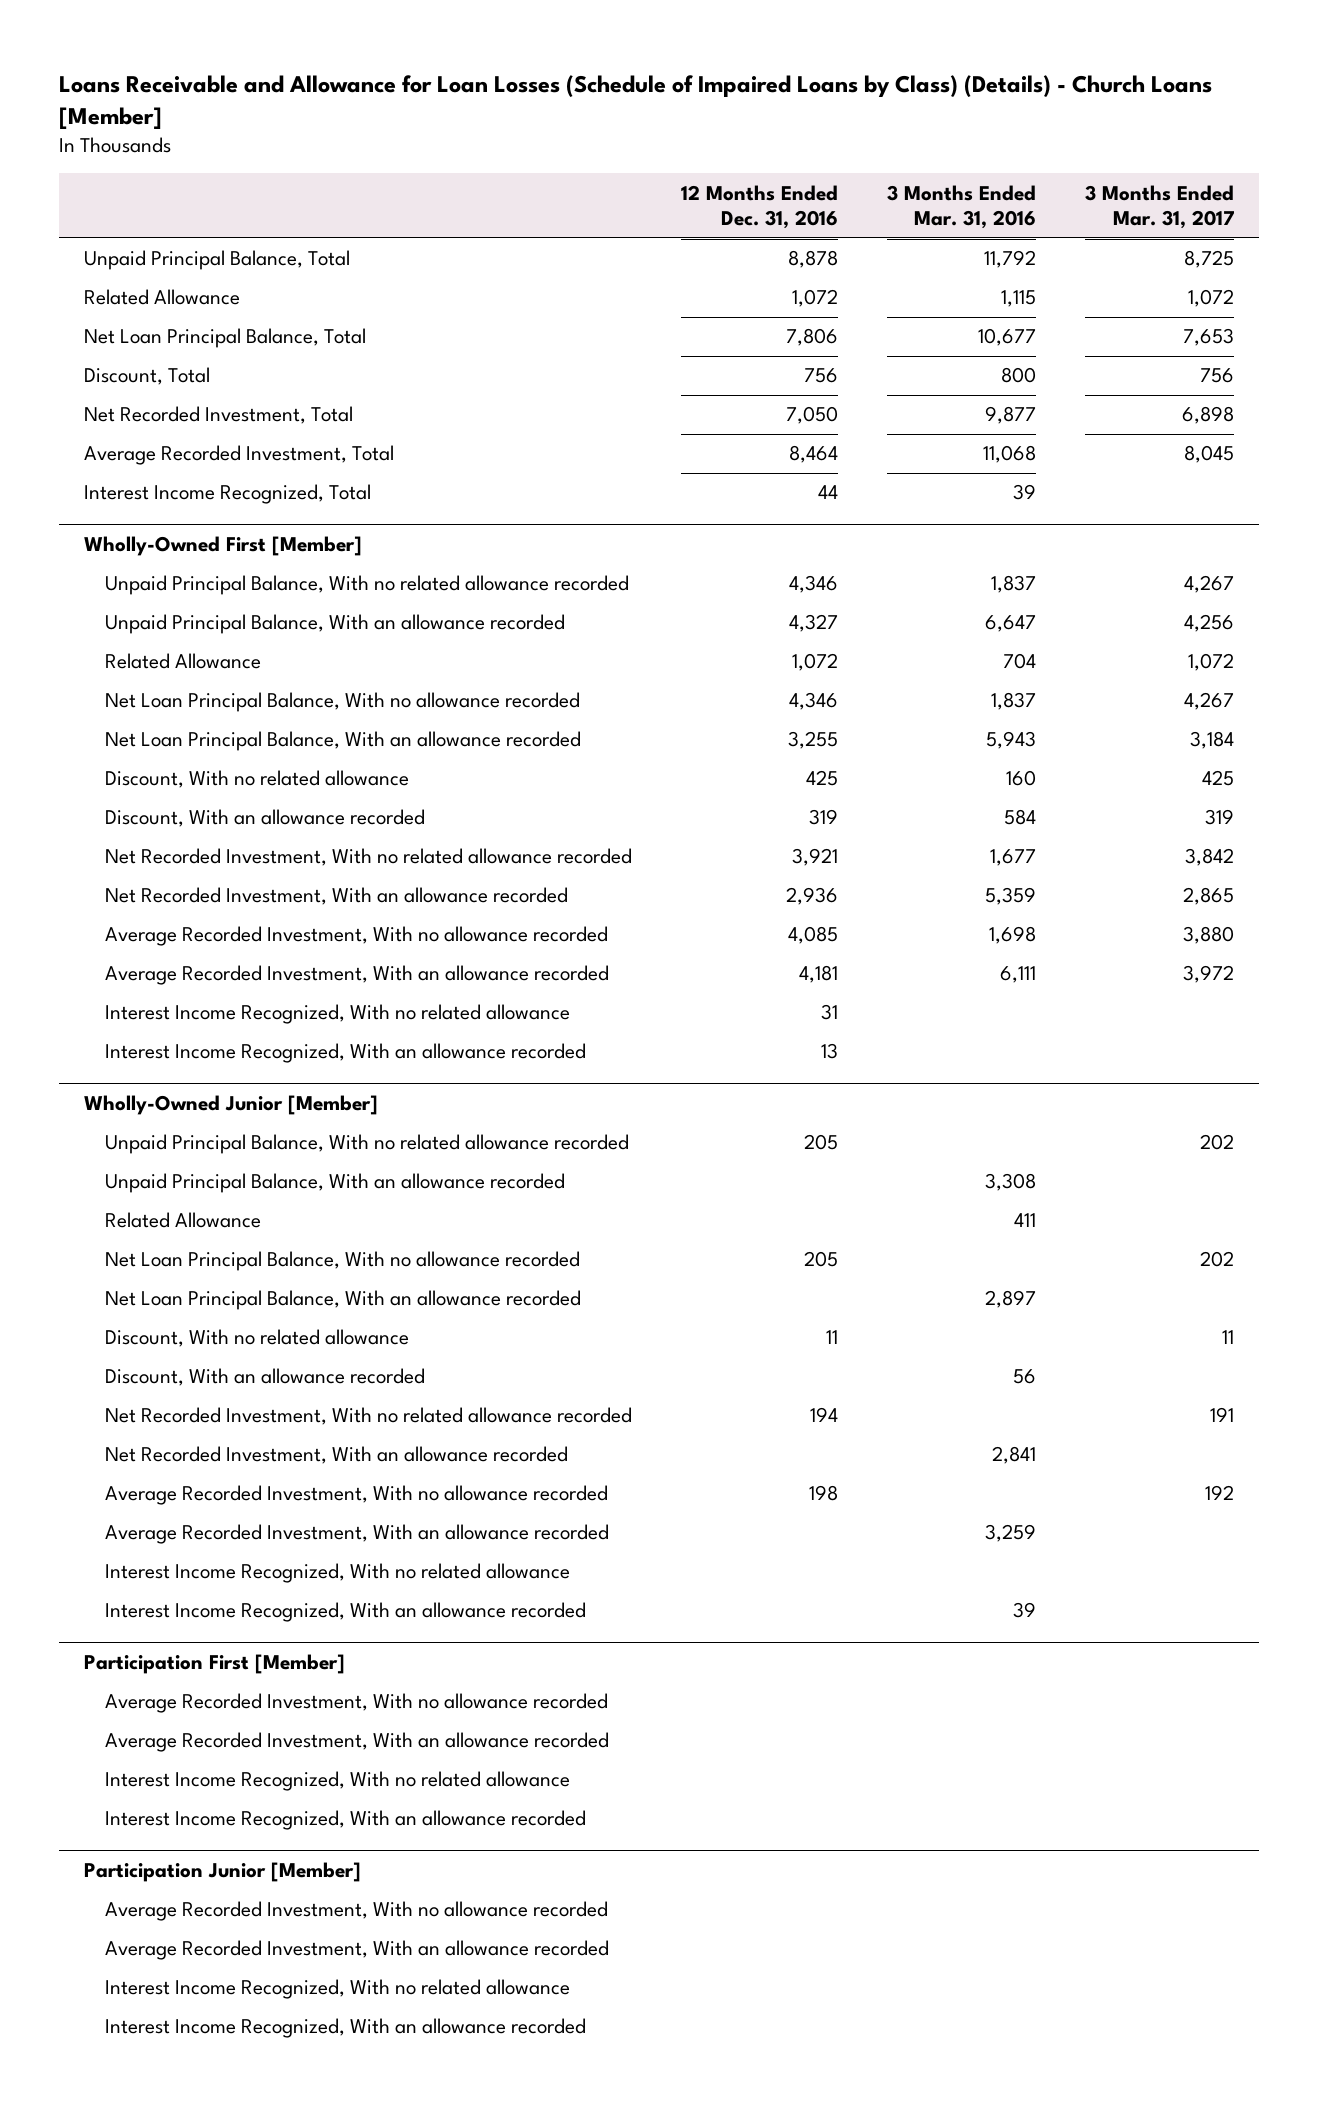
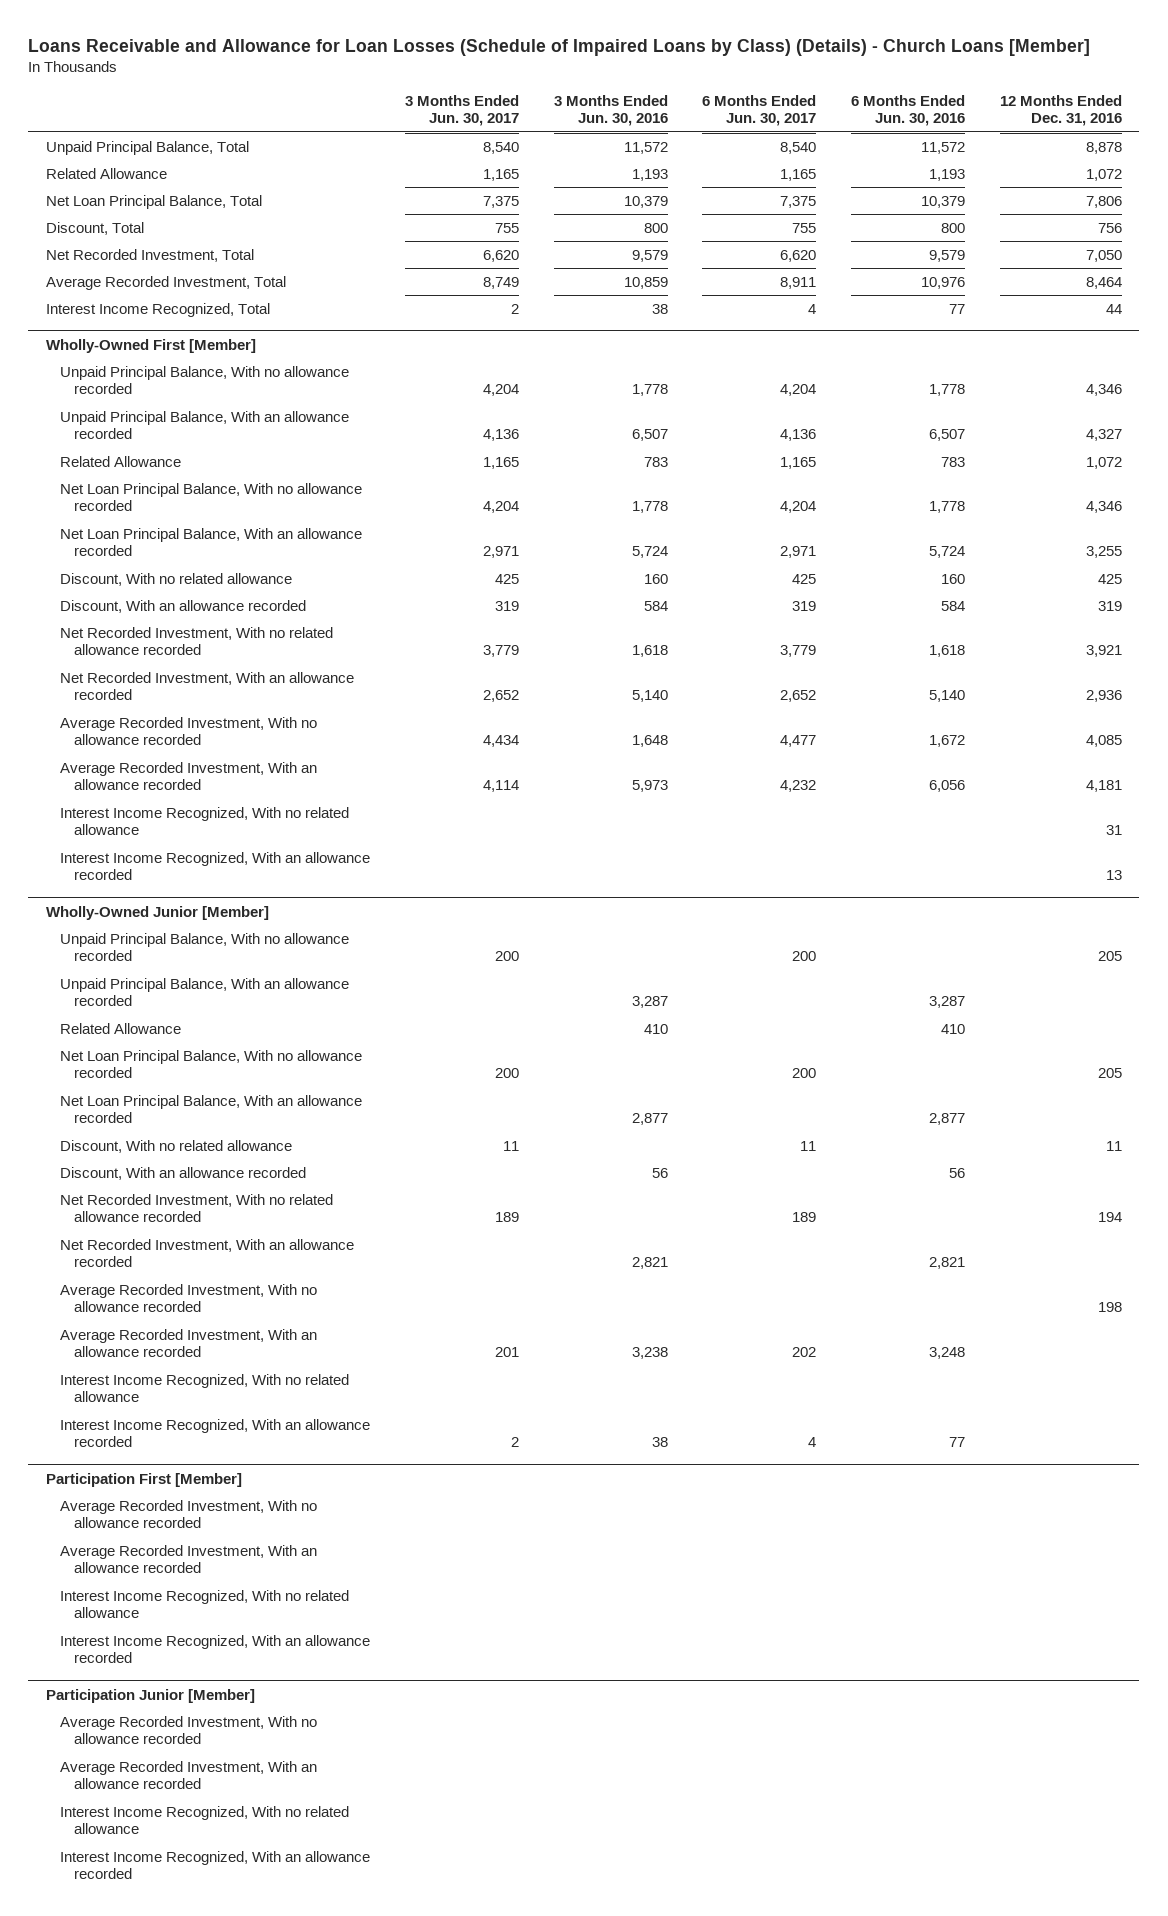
[887,184,1037,230] 3 Months Ended Mar. 31, 2016 -> none
[1085,184,1235,230] 3 Months Ended Mar. 31, 2017 -> none
none -> [404,94,519,127] 3 Months Ended Jun. 30, 2017
none -> [553,94,668,127] 3 Months Ended Jun. 30, 2016
none -> [702,94,817,127] 6 Months Ended Jun. 30, 2017
none -> [851,94,966,127] 6 Months Ended Jun. 30, 2016
[105,575,630,596] Unpaid Principal Balance, With no related allowance recorded -> [59,365,349,395] Unpaid Principal Balance, With no allowance recorded
[105,1134,630,1155] Unpaid Principal Balance, With no related allowance recorded -> [59,932,349,962] Unpaid Principal Balance, With no allowance recorded

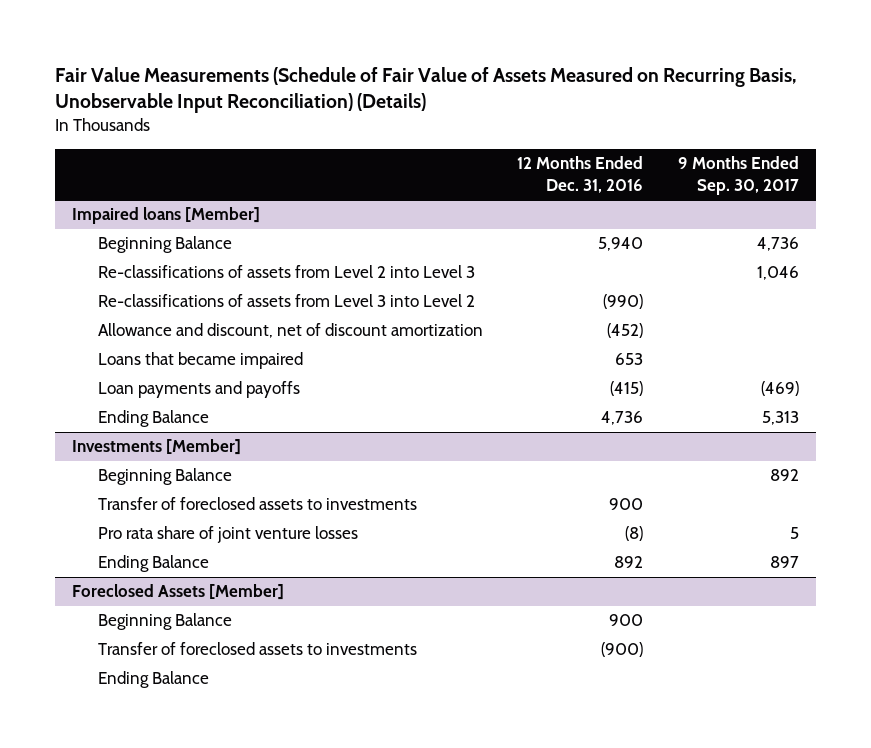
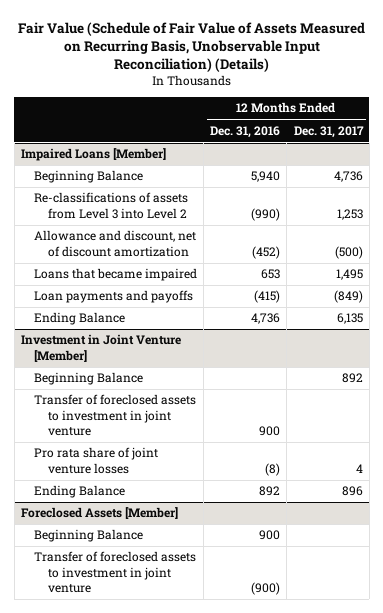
[55,66,798,114] Fair Value Measurements (Schedule of Fair Value of Assets Measured on Recurring Basis, Unobservable Input Reconciliation) (Details) -> [17,21,365,73] Fair Value (Schedule of Fair Value of Assets Measured on Recurring Basis, Unobservable Input Reconciliation) (Details)
[677,155,799,195] 9 Months Ended Sep. 30, 2017 -> none
none -> [293,125,364,138] Dec. 31, 2017
[72,207,261,225] Impaired loans [Member] -> [20,148,166,162] Impaired Loans [Member]
[97,265,475,279] Re-classifications of assets from Level 2 into Level 3 -> none
[72,439,242,456] Investments [Member] -> [20,334,181,362] Investment in Joint Venture [Member]
[97,497,417,511] Transfer of foreclosed assets to investments -> [34,394,197,436] Transfer of foreclosed assets to investment in joint venture
[97,671,209,689] Ending Balance -> none
[97,642,417,656] Transfer of foreclosed assets to investments -> [34,551,197,593] Transfer of foreclosed assets to investment in joint venture

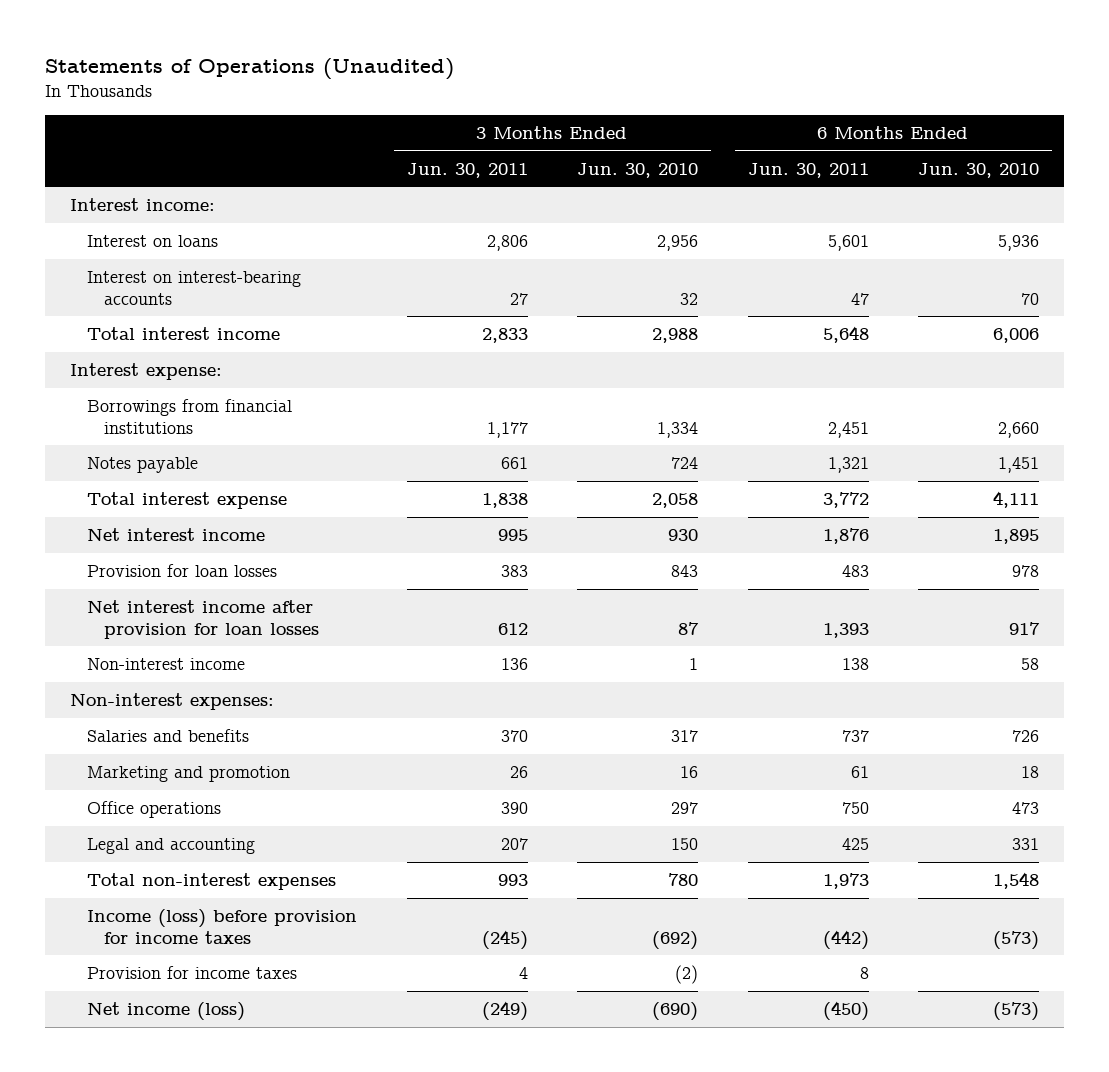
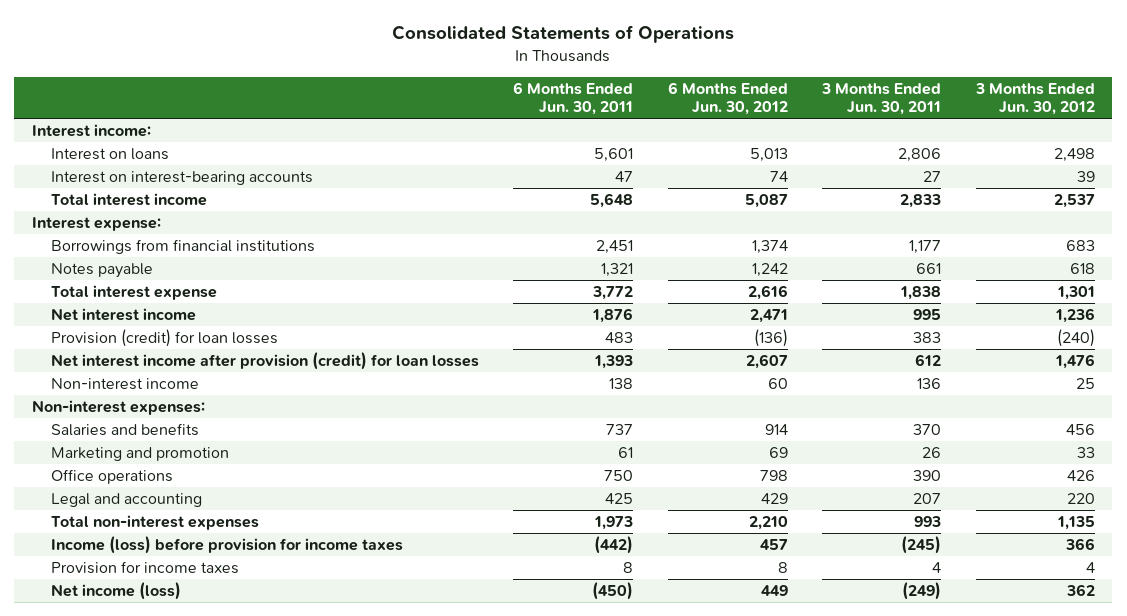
[45,58,455,81] Statements of Operations (Unaudited) -> [392,25,735,44] Consolidated Statements of Operations
[577,162,699,178] Jun. 30, 2010 -> none
[918,162,1040,178] Jun. 30, 2010 -> none
none -> [667,81,788,116] 6 Months Ended Jun. 30, 2012
none -> [974,82,1095,116] 3 Months Ended Jun. 30, 2012
[87,564,278,578] Provision for loan losses -> [50,329,278,348] Provision (credit) for loan losses
[87,600,319,639] Net interest income after provision for loan losses -> [50,352,479,371] Net interest income after provision (credit) for loan losses

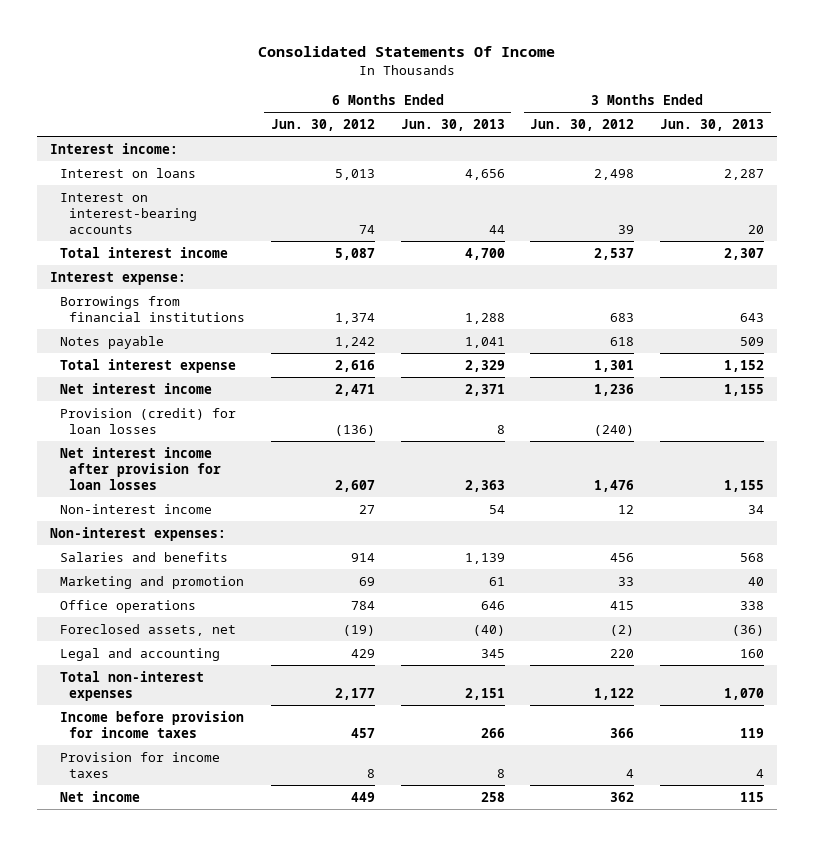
[392,25,735,44] Consolidated Statements of Operations -> [258,46,556,58] Consolidated Statements Of Income
[513,81,634,116] 6 Months Ended Jun. 30, 2011 -> none
[821,82,942,116] 3 Months Ended Jun. 30, 2011 -> none
none -> [400,118,505,131] Jun. 30, 2013
none -> [660,118,765,131] Jun. 30, 2013
[50,352,479,371] Net interest income after provision (credit) for loan losses -> [59,446,221,490] Net interest income after provision for loan losses
[767,378,788,390] 60 -> [358,504,375,514] 27
[1075,378,1095,390] 25 -> [618,504,635,514] 12
[759,470,788,482] 798 -> [350,600,375,610] 784
[1066,470,1095,482] 426 -> [610,600,635,610] 415
none -> [59,623,236,636] Foreclosed assets, net
[748,516,788,531] 2,210 -> [334,687,375,700] 2,177
[1056,516,1095,531] 1,135 -> [594,687,635,700] 1,122
[50,536,403,555] Income (loss) before provision for income taxes -> [59,710,244,738] Income before provision for income taxes
[50,582,181,601] Net income (loss) -> [59,790,140,802] Net income

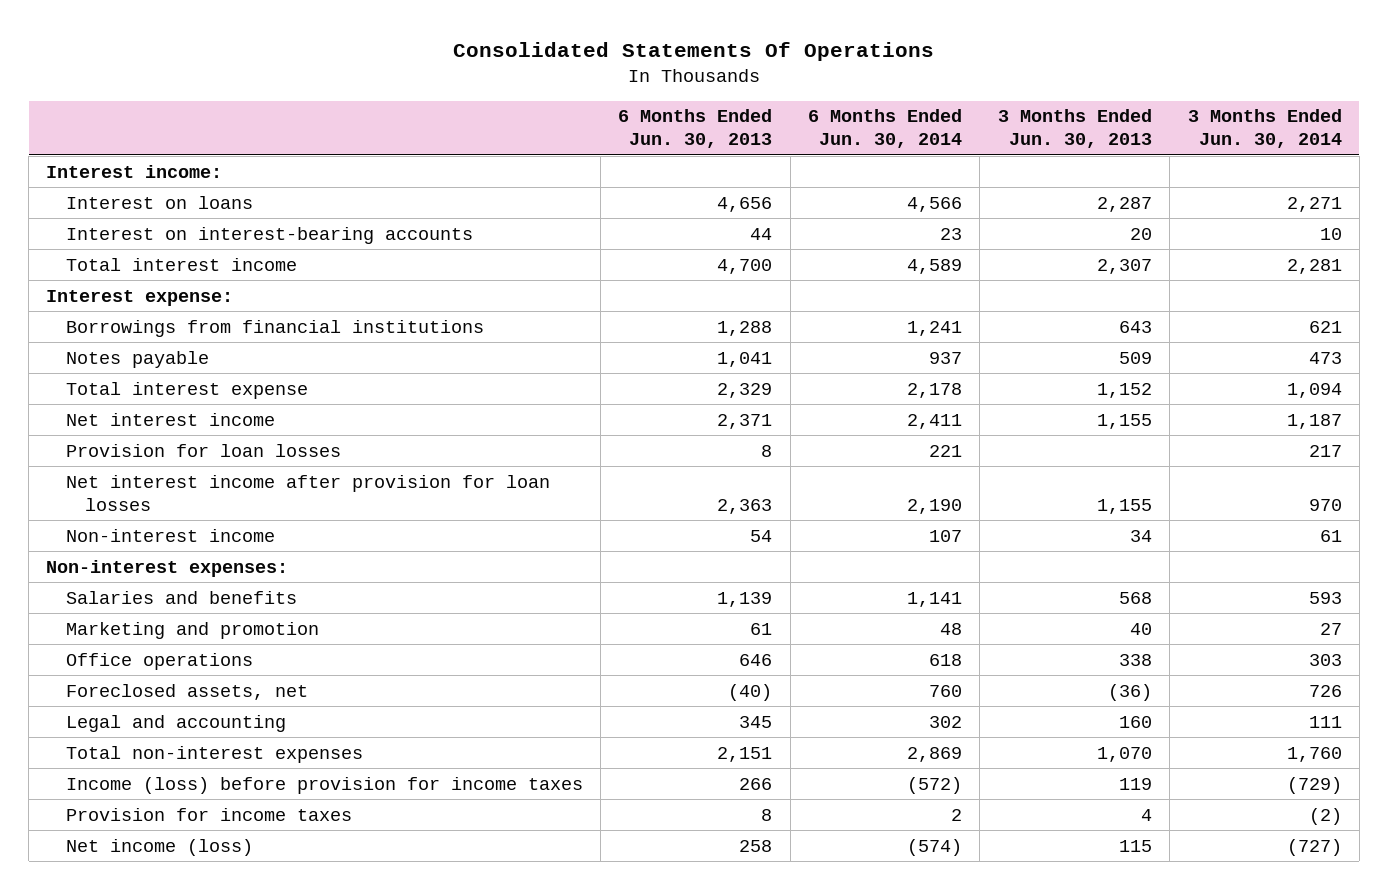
[258,46,556,58] Consolidated Statements Of Income -> [452,42,934,62] Consolidated Statements Of Operations
[270,118,375,131] Jun. 30, 2012 -> none
[530,118,635,131] Jun. 30, 2012 -> none
none -> [808,109,963,149] 6 Months Ended Jun. 30, 2014
none -> [1187,109,1342,149] 3 Months Ended Jun. 30, 2014
[59,407,236,434] Provision (credit) for loan losses -> [65,443,341,457] Provision for loan losses
[59,710,244,738] Income before provision for income taxes -> [65,776,583,794] Income (loss) before provision for income taxes
[59,790,140,802] Net income -> [65,838,253,856] Net income (loss)

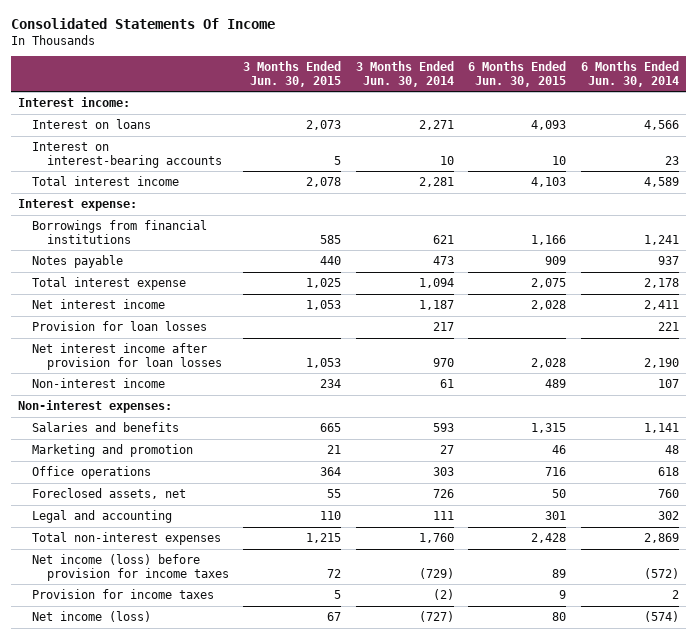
[452,42,934,62] Consolidated Statements Of Operations -> [10,17,275,29] Consolidated Statements Of Income
[618,109,773,149] 6 Months Ended Jun. 30, 2013 -> none
[997,109,1152,149] 3 Months Ended Jun. 30, 2013 -> none
none -> [243,61,342,87] 3 Months Ended Jun. 30, 2015
none -> [468,61,567,87] 6 Months Ended Jun. 30, 2015
[65,776,583,794] Income (loss) before provision for income taxes -> [32,554,229,581] Net income (loss) before provision for income taxes

